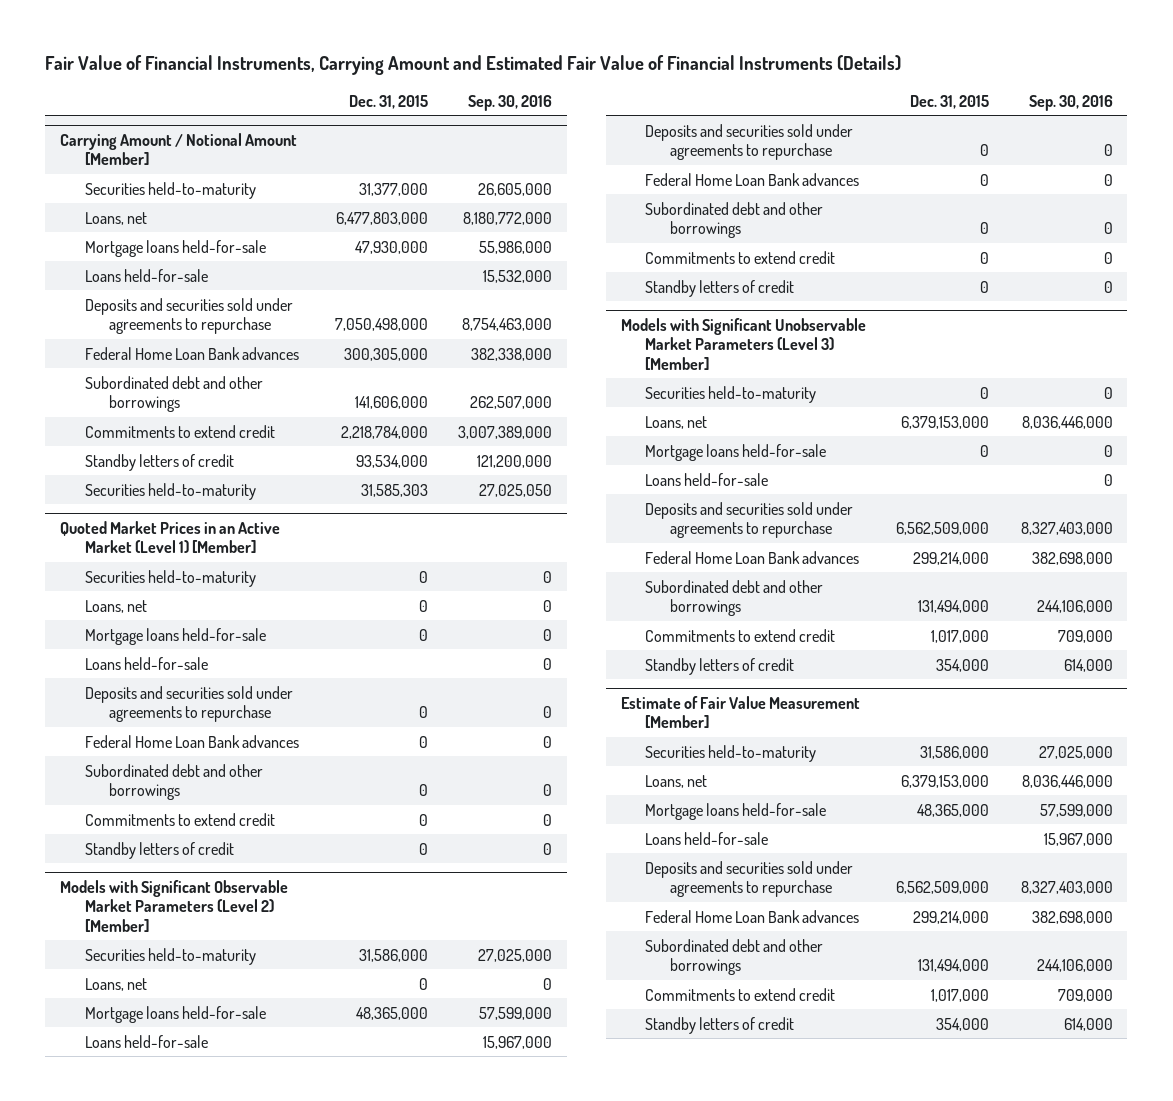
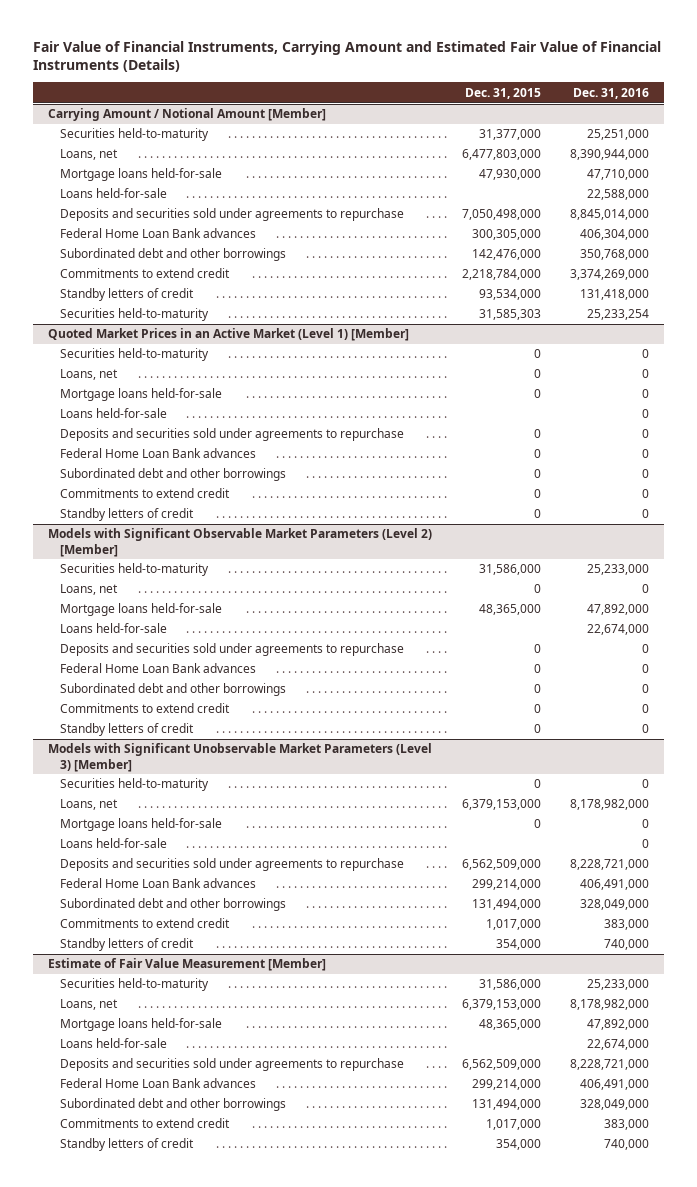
[467,94,552,111] Sep. 30, 2016 -> none
none -> [573,87,650,99] Dec. 31, 2016
[355,395,429,409] 141,606,000 -> [471,249,541,261] 142,476,000

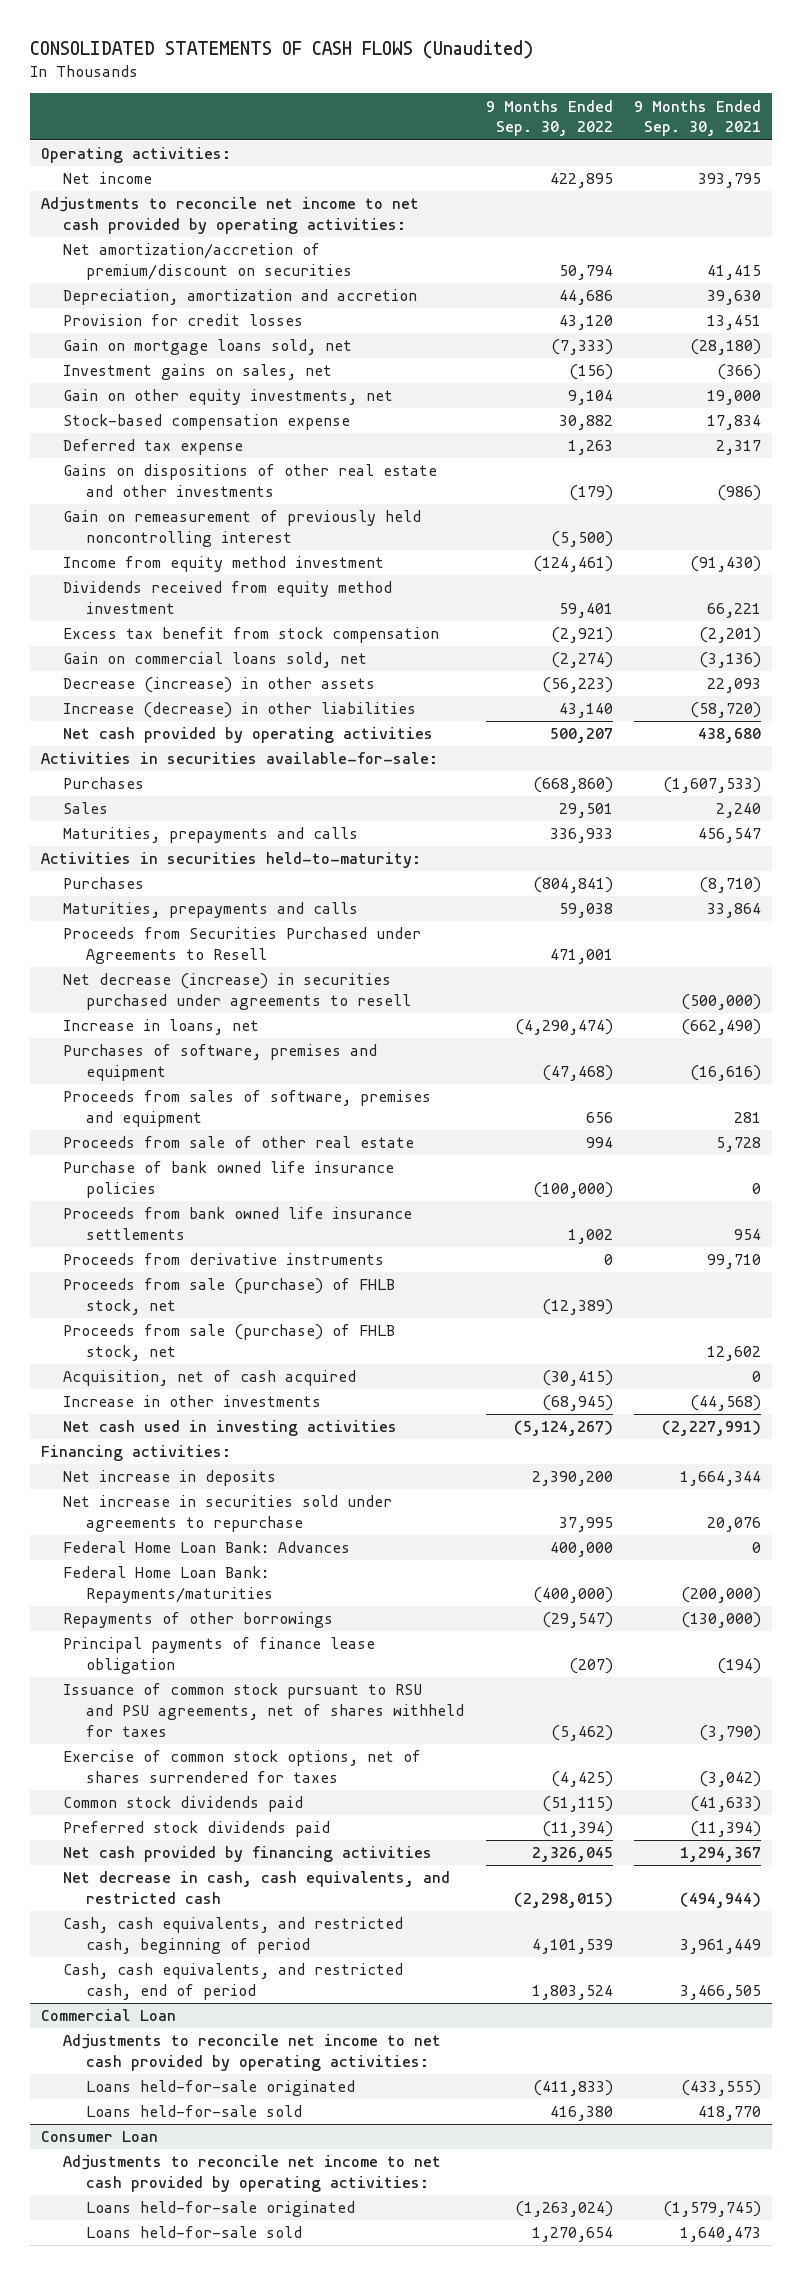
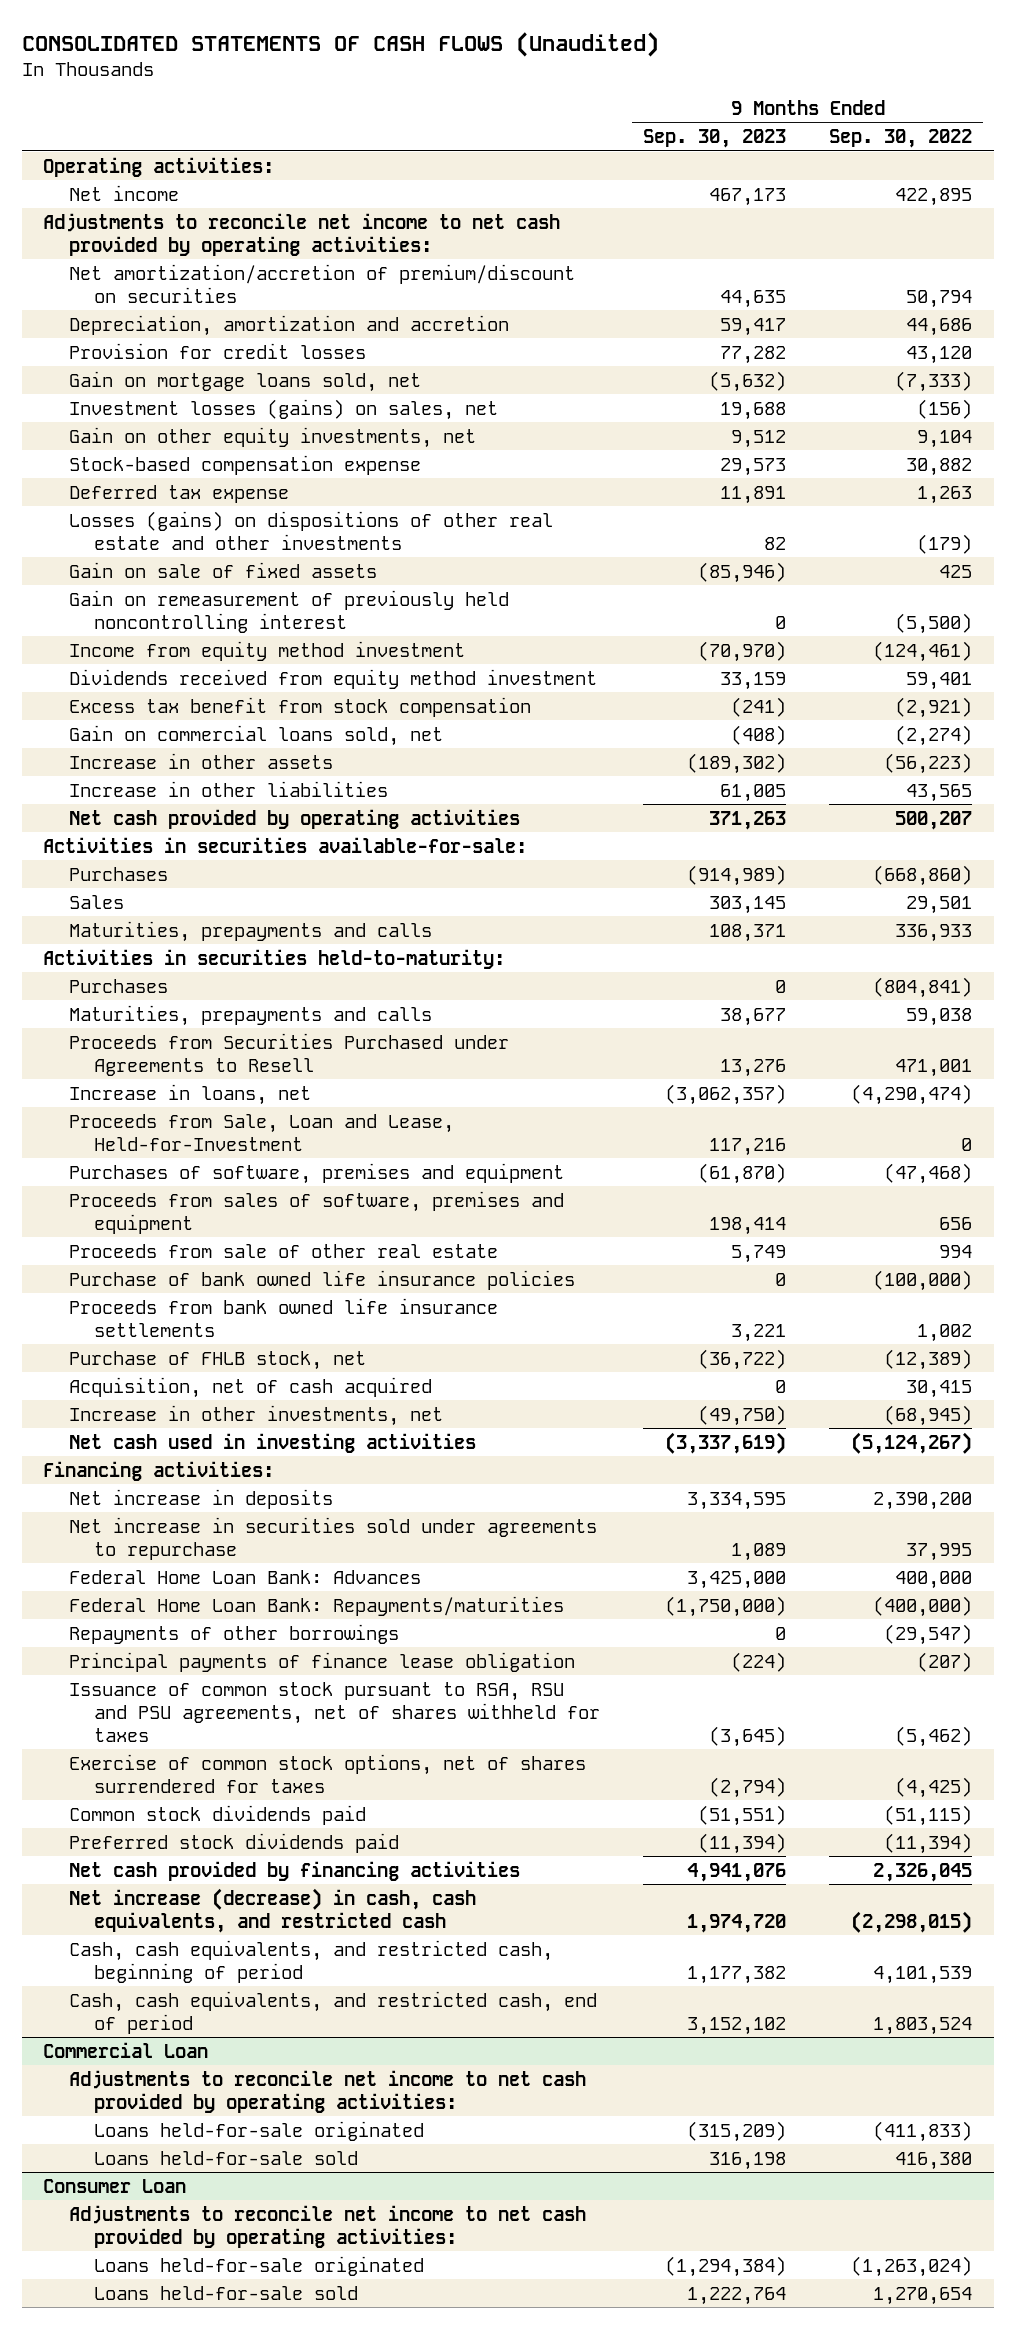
[634,99,762,137] 9 Months Ended Sep. 30, 2021 -> none
none -> [643,129,787,149] Sep. 30, 2023
[63,364,333,381] Investment gains on sales, net -> [68,398,498,420] Investment losses (gains) on sales, net
[63,464,438,498] Gains on dispositions of other real estate and other investments -> [68,510,553,550] Losses (gains) on dispositions of other real estate and other investments
none -> [68,561,377,578] Gain on sale of fixed assets
[63,677,376,694] Decrease (increase) in other assets -> [68,752,333,769] Increase in other assets
[63,702,417,719] Increase (decrease) in other liabilities -> [68,780,388,797] Increase in other liabilities
[558,703,613,719] 43,140 -> [906,783,973,802] 43,565
[63,973,411,1011] Net decrease (increase) in securities purchased under agreements to resell -> none
none -> [68,1113,454,1151] Proceeds from Sale, Loan and Lease, Held-for-Investment
[63,1253,385,1266] Proceeds from derivative instruments -> none
[63,1324,396,1362] Proceeds from sale (purchase) of FHLB stock, net -> none
[63,1278,396,1316] Proceeds from sale (purchase) of FHLB stock, net -> [68,1350,366,1370] Purchase of FHLB stock, net
[541,1370,613,1387] (30,415) -> [906,1379,973,1398] 30,415
[63,1395,322,1408] Increase in other investments -> [68,1404,443,1426] Increase in other investments, net
[63,1683,464,1737] Issuance of common stock pursuant to RSU and PSU agreements, net of shares withheld for taxes -> [68,1681,601,1742] Issuance of common stock pursuant to RSA, RSU and PSU agreements, net of shares withheld for taxes
[63,1871,451,1905] Net decrease in cash, cash equivalents, and restricted cash -> [68,1887,476,1933] Net increase (decrease) in cash, cash equivalents, and restricted cash

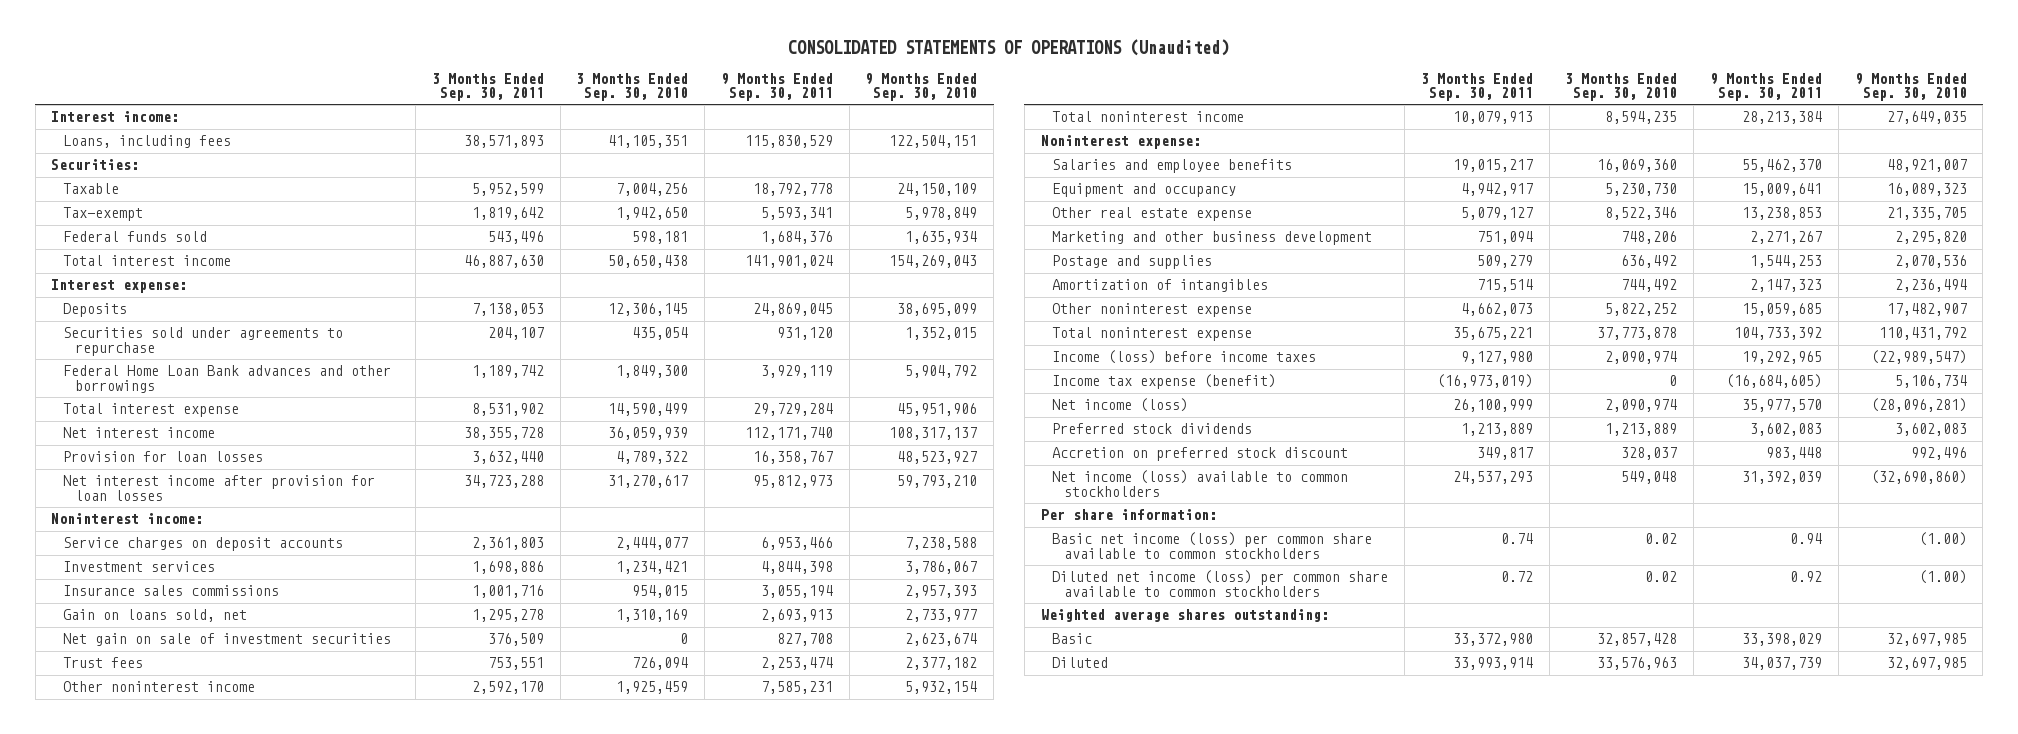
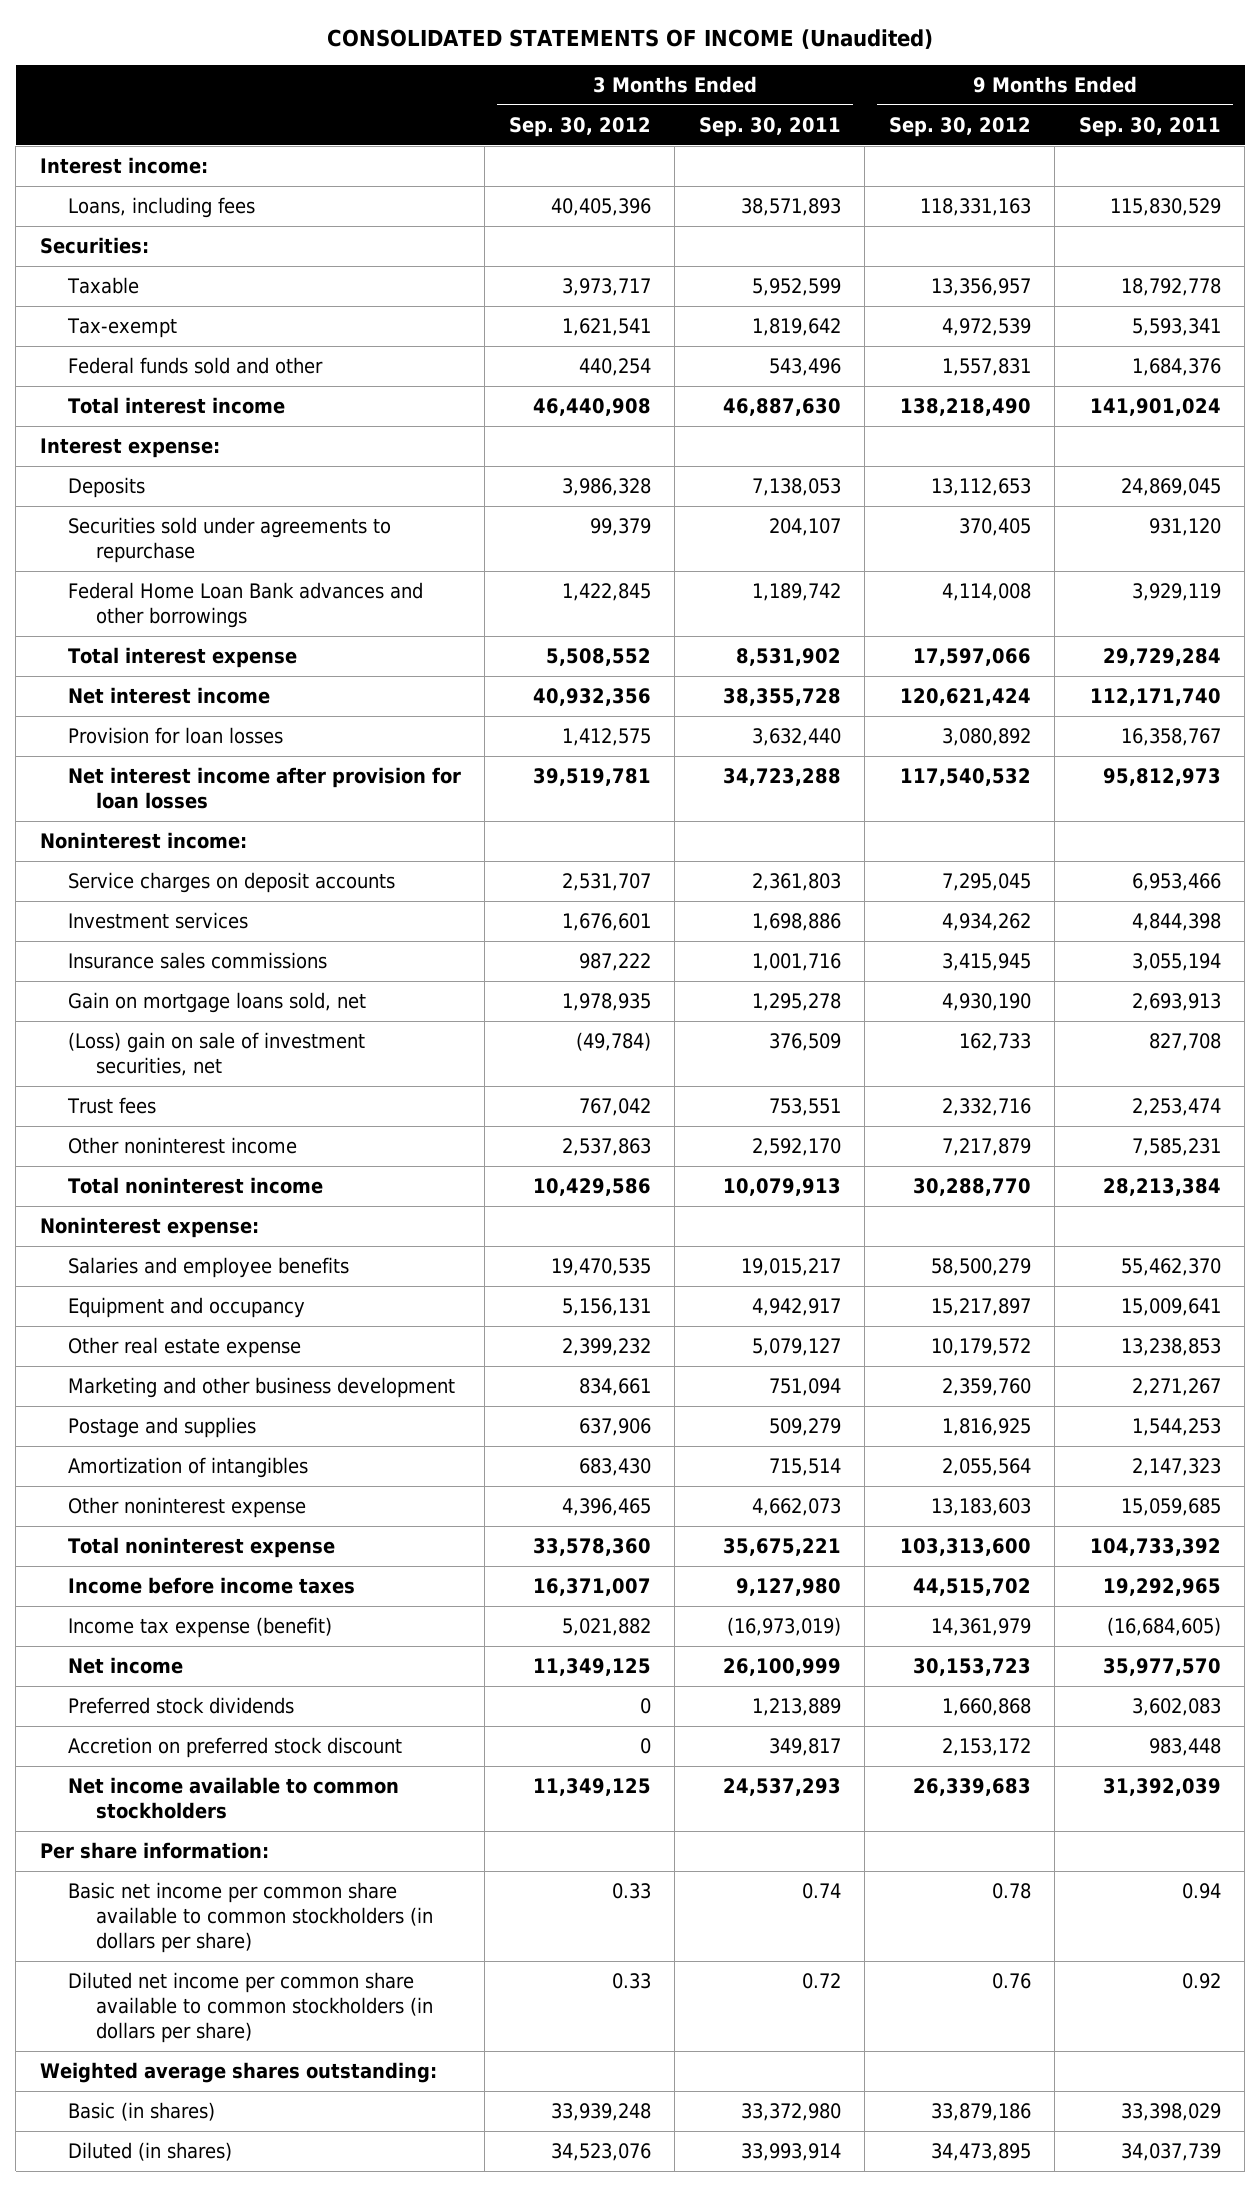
[787,39,1229,57] CONSOLIDATED STATEMENTS OF OPERATIONS (Unaudited) -> [327,28,934,49] CONSOLIDATED STATEMENTS OF INCOME (Unaudited)
[576,72,689,102] 3 Months Ended Sep. 30, 2010 -> none
[865,72,978,102] 9 Months Ended Sep. 30, 2010 -> none
none -> [508,116,651,137] Sep. 30, 2012
none -> [888,116,1031,137] Sep. 30, 2012
[63,231,208,243] Federal funds sold -> [67,357,323,375] Federal funds sold and other
[63,609,248,623] Gain on loans sold, net -> [67,992,366,1014] Gain on mortgage loans sold, net
[63,633,392,647] Net gain on sale of investment securities -> [67,1032,365,1076] (Loss) gain on sale of investment securities, net
[1052,350,1317,365] Income (loss) before income taxes -> [67,1577,355,1595] Income before income taxes
[1052,398,1189,413] Net income (loss) -> [67,1657,183,1675] Net income
[1052,470,1349,498] Net income (loss) available to common stockholders -> [67,1777,399,1819] Net income available to common stockholders
[1052,532,1373,560] Basic net income (loss) per common share available to common stockholders -> [67,1882,433,1953] Basic net income per common share available to common stockholders (in dollars per share)
[1052,570,1389,598] Diluted net income (loss) per common share available to common stockholders -> [67,1972,433,2043] Diluted net income per common share available to common stockholders (in dollars per share)
[1052,633,1093,645] Basic -> [67,2102,215,2122] Basic (in shares)
[1052,657,1109,669] Diluted -> [67,2142,232,2162] Diluted (in shares)

